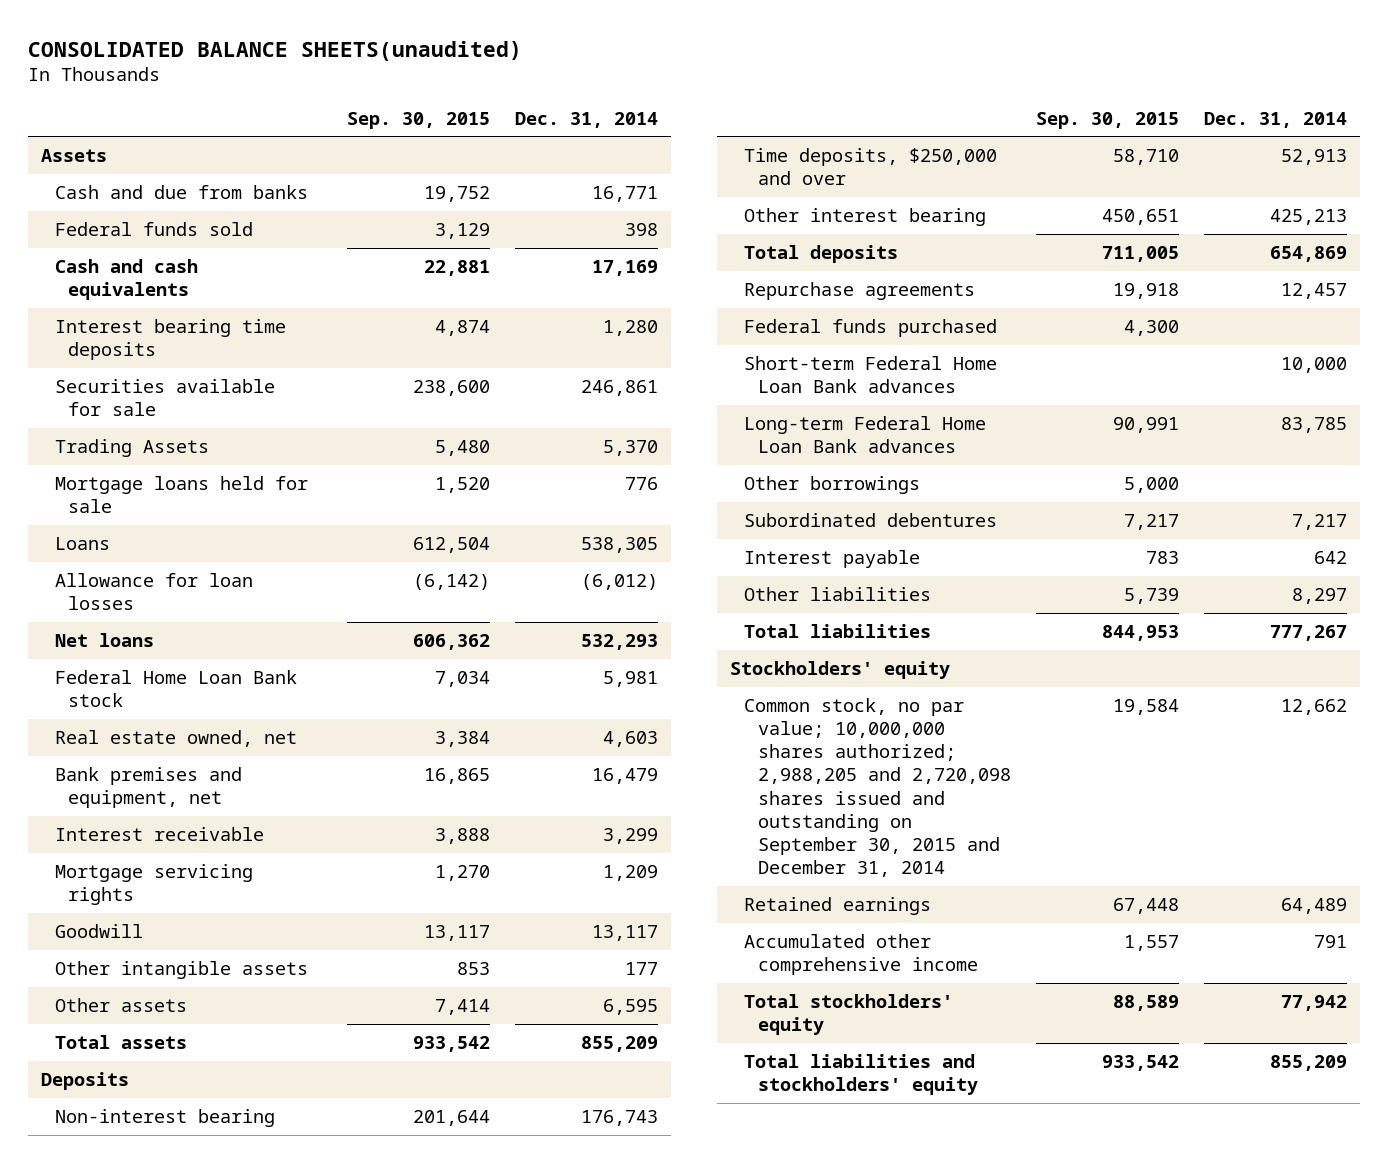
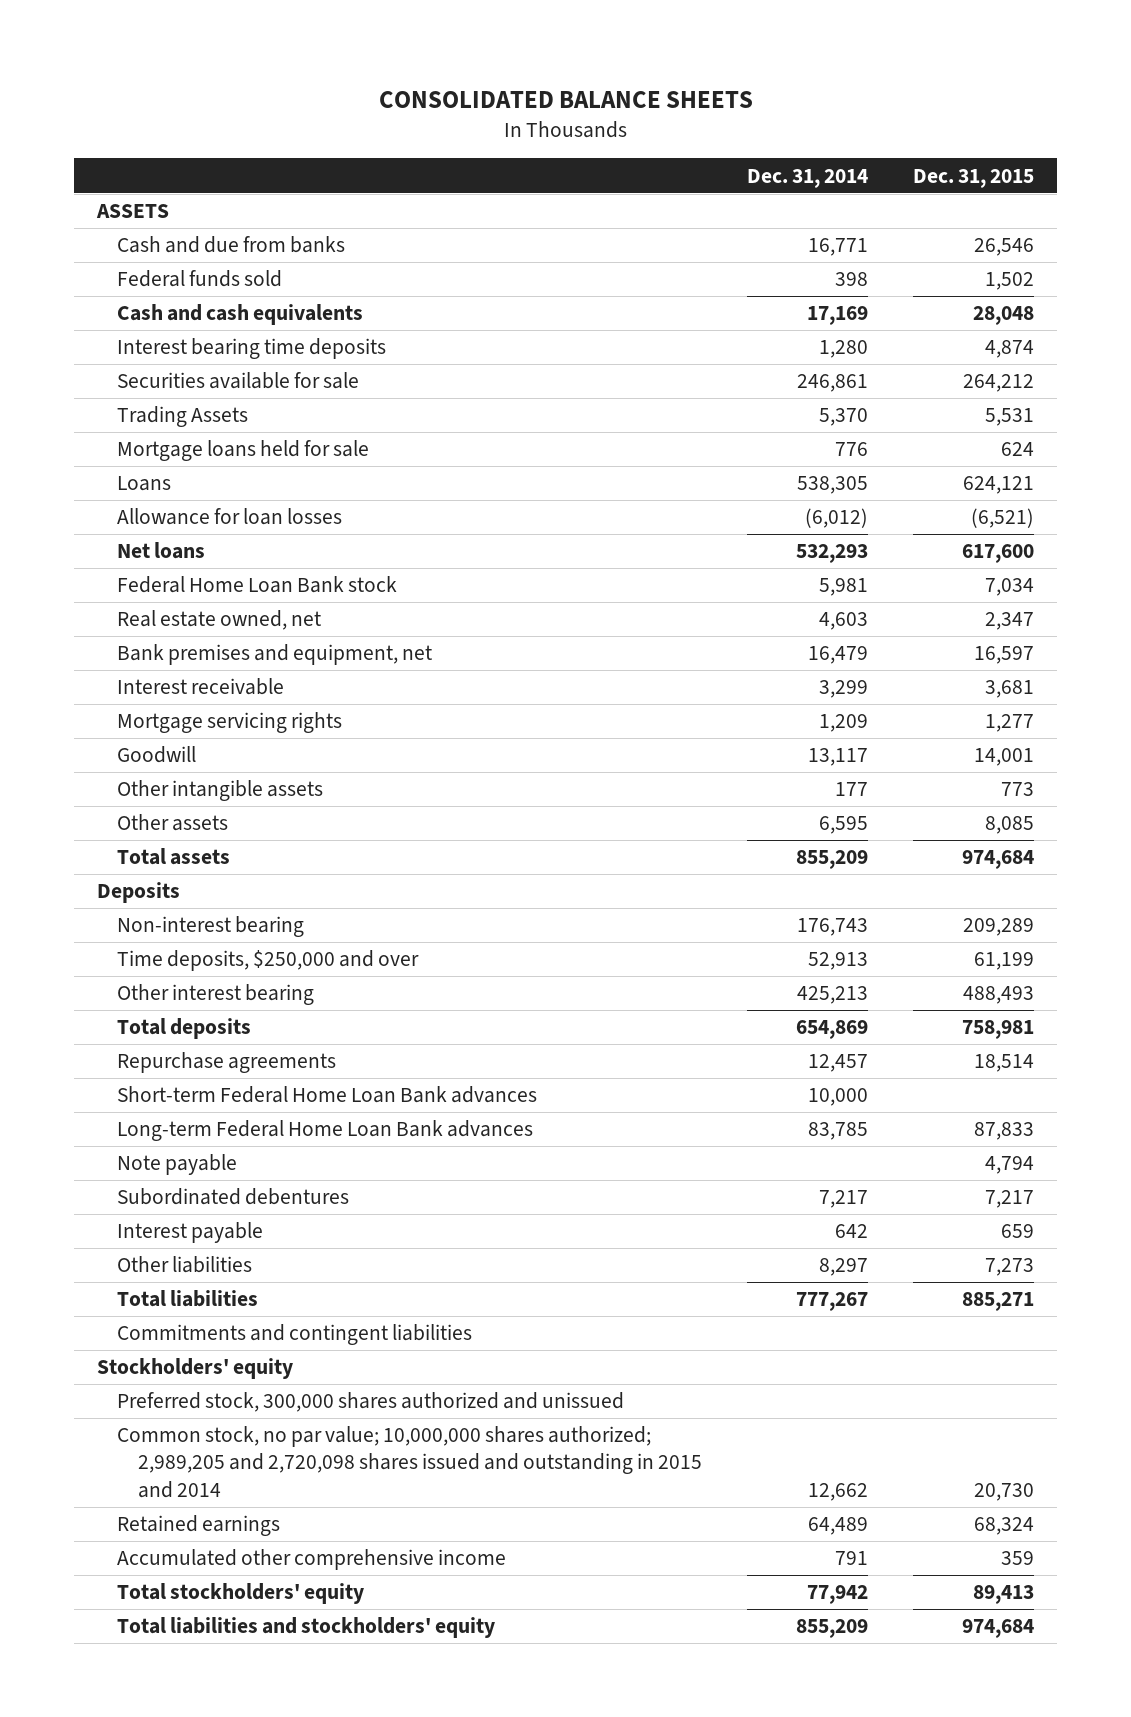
[27,40,522,61] CONSOLIDATED BALANCE SHEETS(unaudited) -> [378,90,753,108] CONSOLIDATED BALANCE SHEETS
[346,111,490,129] Sep. 30, 2015 -> none
none -> [913,168,1035,188] Dec. 31, 2015
[40,148,107,162] Assets -> [95,204,169,219] ASSETS
[743,318,997,337] Federal funds purchased -> none
[743,475,920,494] Other borrowings -> none
none -> [117,1154,238,1176] Note payable
none -> [117,1324,473,1346] Commitments and contingent liabilities
none -> [117,1392,625,1413] Preferred stock, 300,000 shares authorized and unissued
[743,697,1011,878] Common stock, no par value; 10,000,000 shares authorized; 2,988,205 and 2,720,098 shares issued and outstanding on September 30, 2015 and December 31, 2014 -> [117,1426,703,1498] Common stock, no par value; 10,000,000 shares authorized; 2,989,205 and 2,720,098 shares issued and outstanding in 2015 and 2014

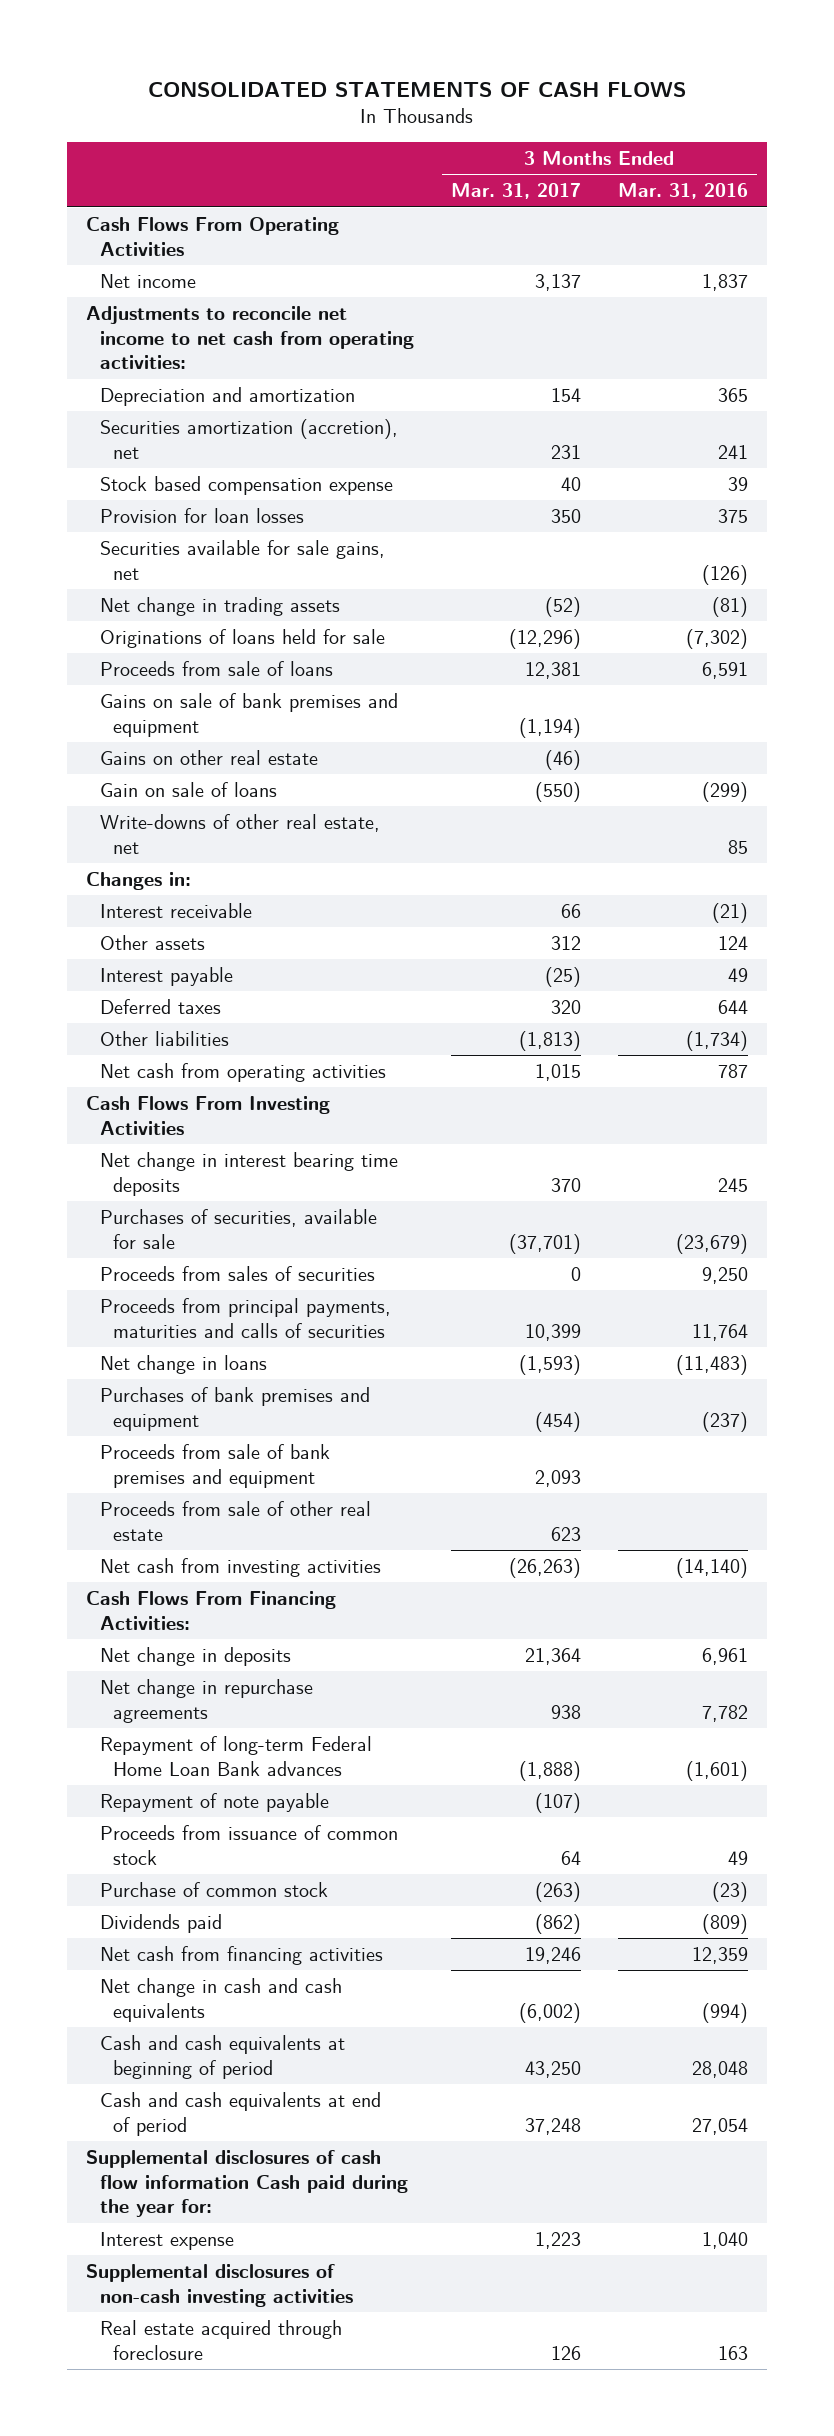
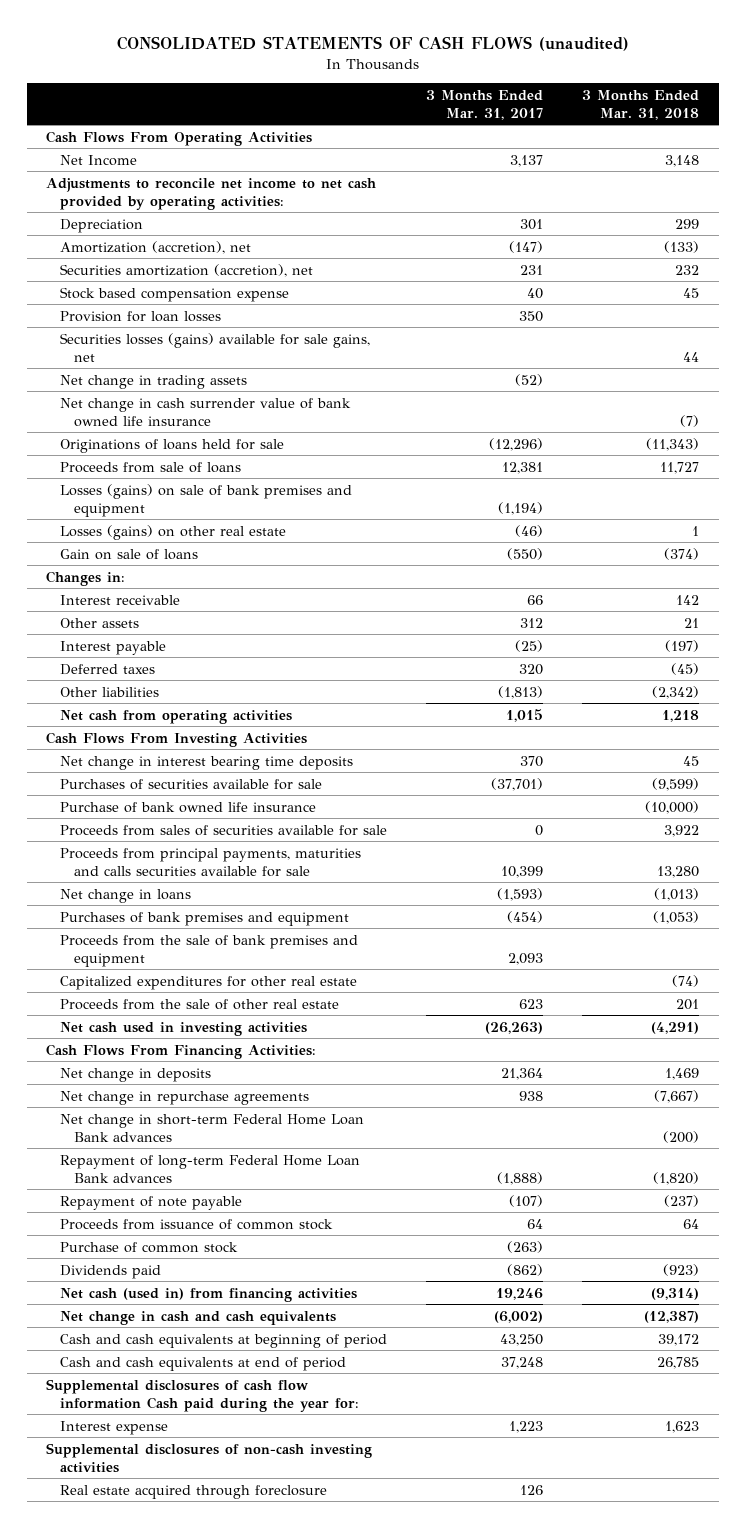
[147,82,686,98] CONSOLIDATED STATEMENTS OF CASH FLOWS -> [116,36,629,52] CONSOLIDATED STATEMENTS OF CASH FLOWS (unaudited)
[618,183,749,200] Mar. 31, 2016 -> none
none -> [582,89,700,120] 3 Months Ended Mar. 31, 2018
[99,273,196,288] Net income -> [60,154,138,166] Net Income
[85,305,414,370] Adjustments to reconcile net income to net cash from operating activities: -> [46,177,377,210] Adjustments to reconcile net income to net cash provided by operating activities:
[99,386,355,406] Depreciation and amortization -> [60,218,144,233] Depreciation
[550,387,581,402] 154 -> [520,218,544,230] 301
none -> [60,240,252,254] Amortization (accretion), net
[99,539,385,580] Securities available for sale gains, net -> [60,332,371,362] Securities losses (gains) available for sale gains, net
none -> [60,397,352,427] Net change in cash surrender value of bank owned life insurance
[99,692,398,737] Gains on sale of bank premises and equipment -> [60,483,353,517] Losses (gains) on sale of bank premises and equipment
[99,749,318,765] Gains on other real estate -> [60,524,287,540] Losses (gains) on other real estate
[99,813,380,854] Write-downs of other real estate, net -> none
[99,1208,377,1249] Purchases of securities, available for sale -> [60,778,323,790] Purchases of securities available for sale
none -> [60,801,317,813] Purchase of bank owned life insurance
[99,1265,375,1281] Proceeds from sales of securities -> [60,824,388,836] Proceeds from sales of securities available for sale
[99,1297,391,1338] Proceeds from principal payments, maturities and calls of securities -> [60,847,362,877] Proceeds from principal payments, maturities and calls securities available for sale
[99,1443,330,1488] Proceeds from sale of bank premises and equipment -> [60,934,359,967] Proceeds from the sale of bank premises and equipment
none -> [60,975,358,990] Capitalized expenditures for other real estate
[99,1500,371,1541] Proceeds from sale of other real estate -> [60,998,340,1010] Proceeds from the sale of other real estate
[99,1557,381,1577] Net cash from investing activities -> [60,1021,308,1036] Net cash used in investing activities
none -> [60,1113,365,1142] Net change in short-term Federal Home Loan Bank advances
[99,1945,383,1965] Net cash from financing activities -> [60,1287,358,1302] Net cash (used in) from financing activities

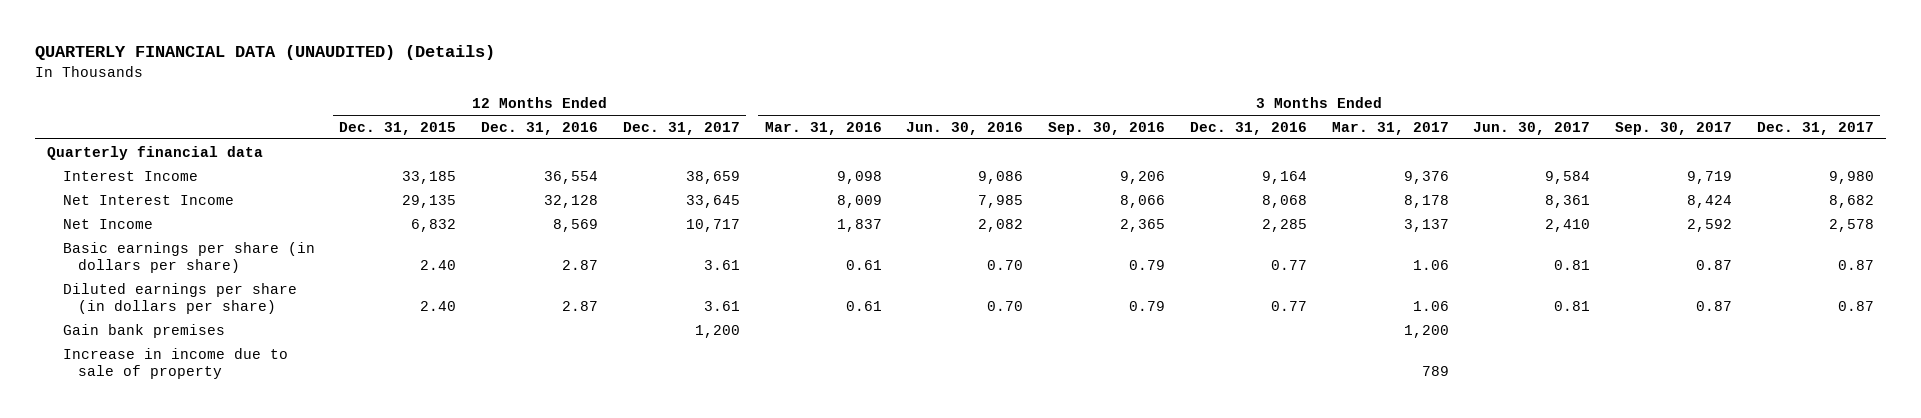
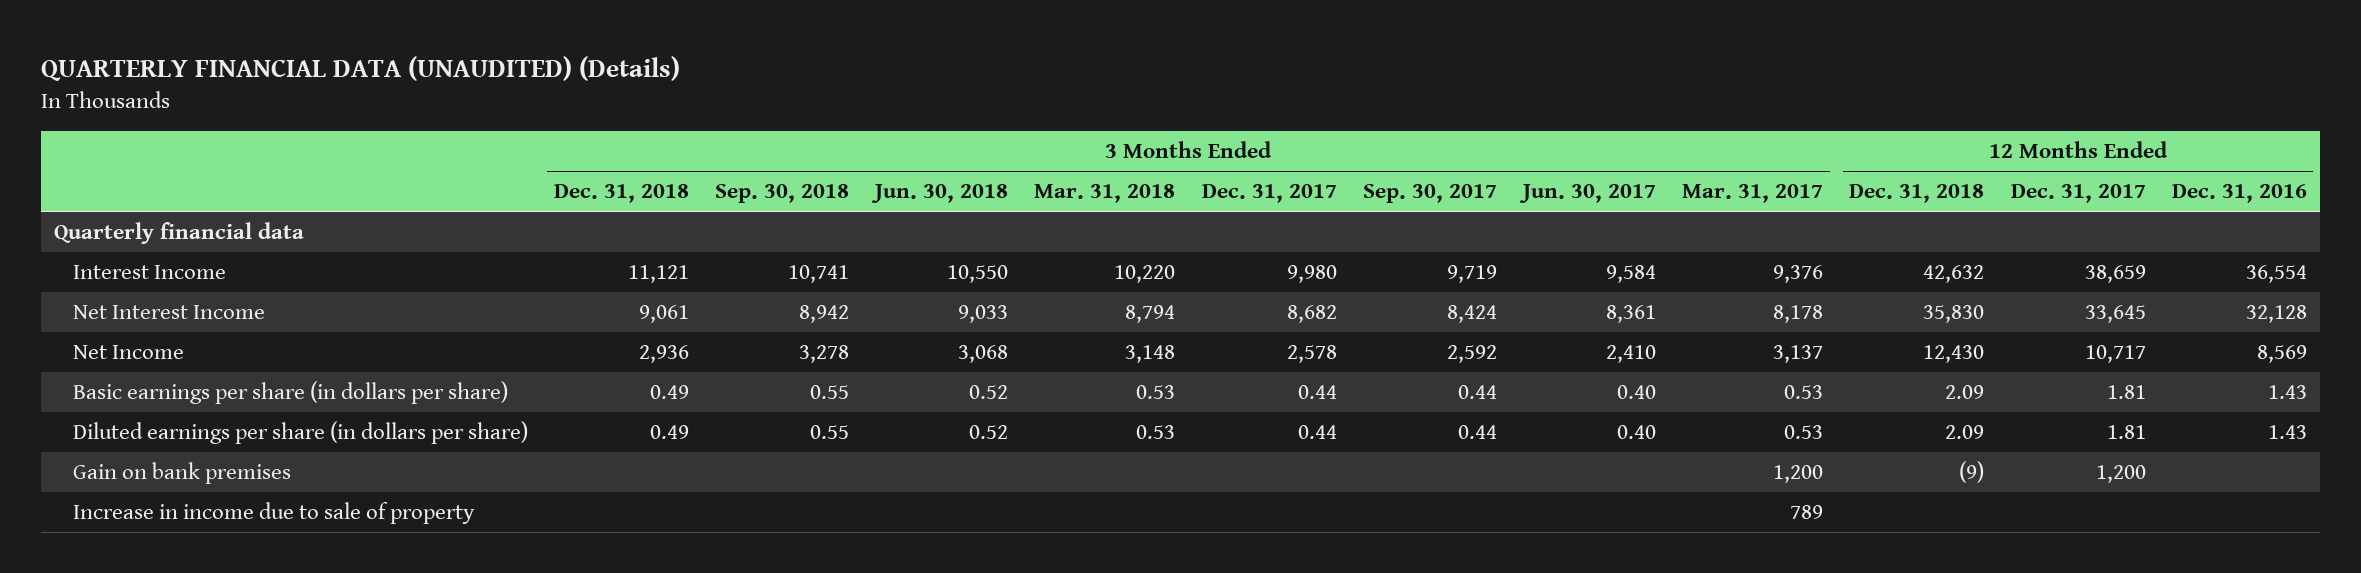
[339,121,457,135] Dec. 31, 2015 -> none
[764,121,882,135] Mar. 31, 2016 -> none
[906,121,1024,135] Jun. 30, 2016 -> none
[1048,121,1166,135] Sep. 30, 2016 -> none
[1189,121,1307,135] Dec. 31, 2016 -> none
none -> [553,184,689,204] Dec. 31, 2018
none -> [714,184,849,204] Sep. 30, 2018
none -> [871,184,1009,204] Jun. 30, 2018
none -> [1034,184,1176,204] Mar. 31, 2018
none -> [1849,184,1985,204] Dec. 31, 2018
[562,260,599,271] 2.87 -> [2267,385,2307,400] 1.43
[703,260,740,271] 3.61 -> [2106,385,2146,400] 1.81
[1412,260,1449,271] 1.06 -> [1784,385,1824,400] 0.53
[1554,260,1591,271] 0.81 -> [1616,385,1656,400] 0.40
[1696,260,1733,271] 0.87 -> [1457,385,1497,400] 0.44
[1837,260,1874,271] 0.87 -> [1297,385,1337,400] 0.44
[562,301,599,312] 2.87 -> [2267,425,2307,440] 1.43
[703,301,740,312] 3.61 -> [2106,425,2146,440] 1.81
[1412,301,1449,312] 1.06 -> [1784,425,1824,440] 0.53
[1554,301,1591,312] 0.81 -> [1616,425,1656,440] 0.40
[1696,301,1733,312] 0.87 -> [1457,425,1497,440] 0.44
[1837,301,1874,312] 0.87 -> [1297,425,1337,440] 0.44
[62,323,225,338] Gain bank premises -> [72,462,291,485] Gain on bank premises

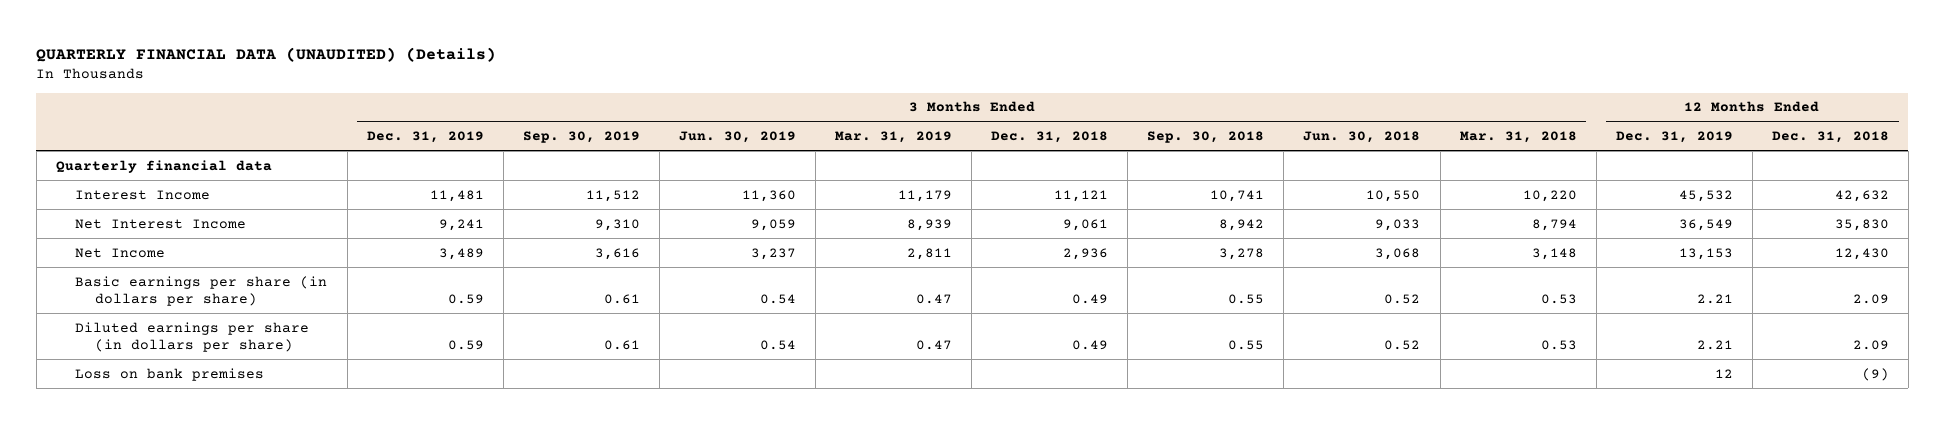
[1201,184,1337,204] Dec. 31, 2017 -> none
[1362,184,1497,204] Sep. 30, 2017 -> none
[1518,184,1656,204] Jun. 30, 2017 -> none
[1682,184,1824,204] Mar. 31, 2017 -> none
[2010,184,2146,204] Dec. 31, 2017 -> none
[2171,184,2307,204] Dec. 31, 2016 -> none
none -> [366,131,484,144] Dec. 31, 2019
none -> [522,131,640,144] Sep. 30, 2019
none -> [678,131,796,144] Jun. 30, 2019
none -> [835,131,953,144] Mar. 31, 2019
none -> [1615,131,1733,144] Dec. 31, 2019
[72,502,475,525] Increase in income due to sale of property -> none
[72,462,291,485] Gain on bank premises -> [75,367,265,381] Loss on bank premises

